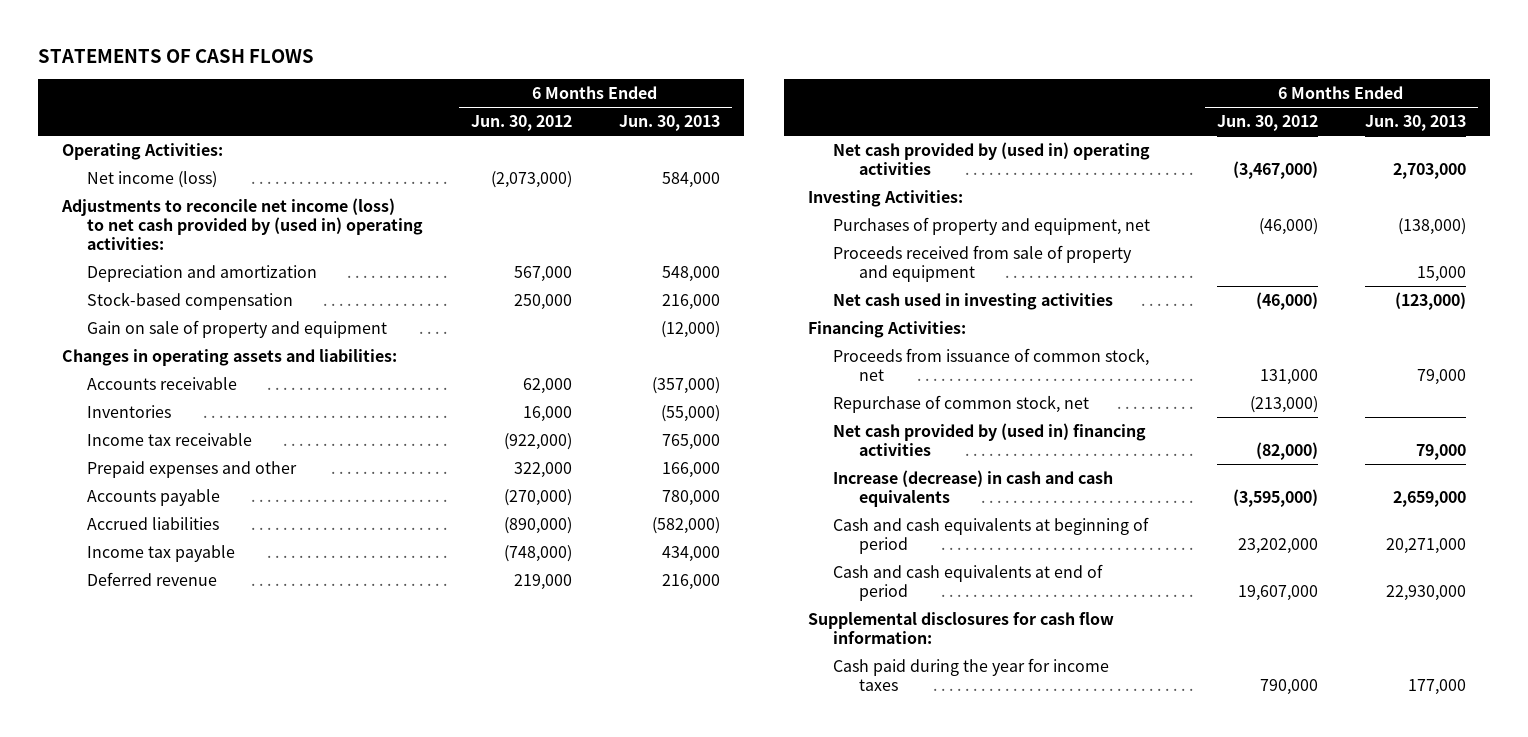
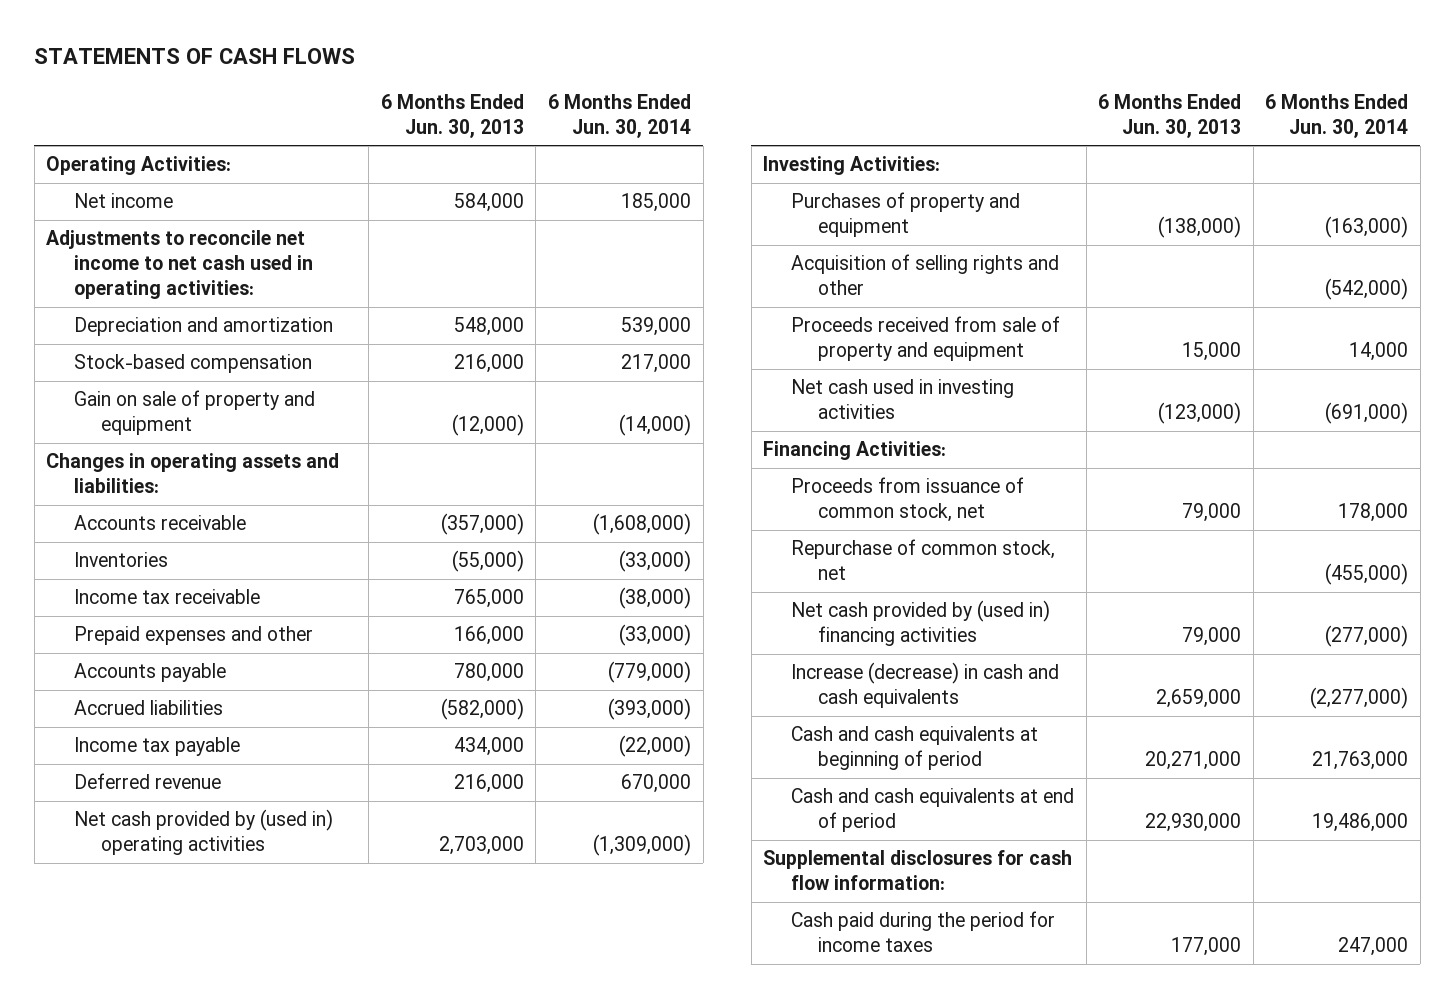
[470,115,572,132] Jun. 30, 2012 -> none
none -> [547,93,691,138] 6 Months Ended Jun. 30, 2014
[87,170,218,188] Net income (loss) -> [73,193,173,209] Net income
[60,197,424,251] Adjustments to reconcile net income (loss) to net cash provided by (used in) operating activities: -> [46,230,313,299] Adjustments to reconcile net income to net cash used in operating activities:
[833,216,1151,235] Purchases of property and equipment, net -> [790,192,1020,238] Purchases of property and equipment
none -> [790,254,1059,296] Acquisition of selling rights and other
[833,657,1110,692] Cash paid during the year for income taxes -> [790,911,1055,953] Cash paid during the period for income taxes

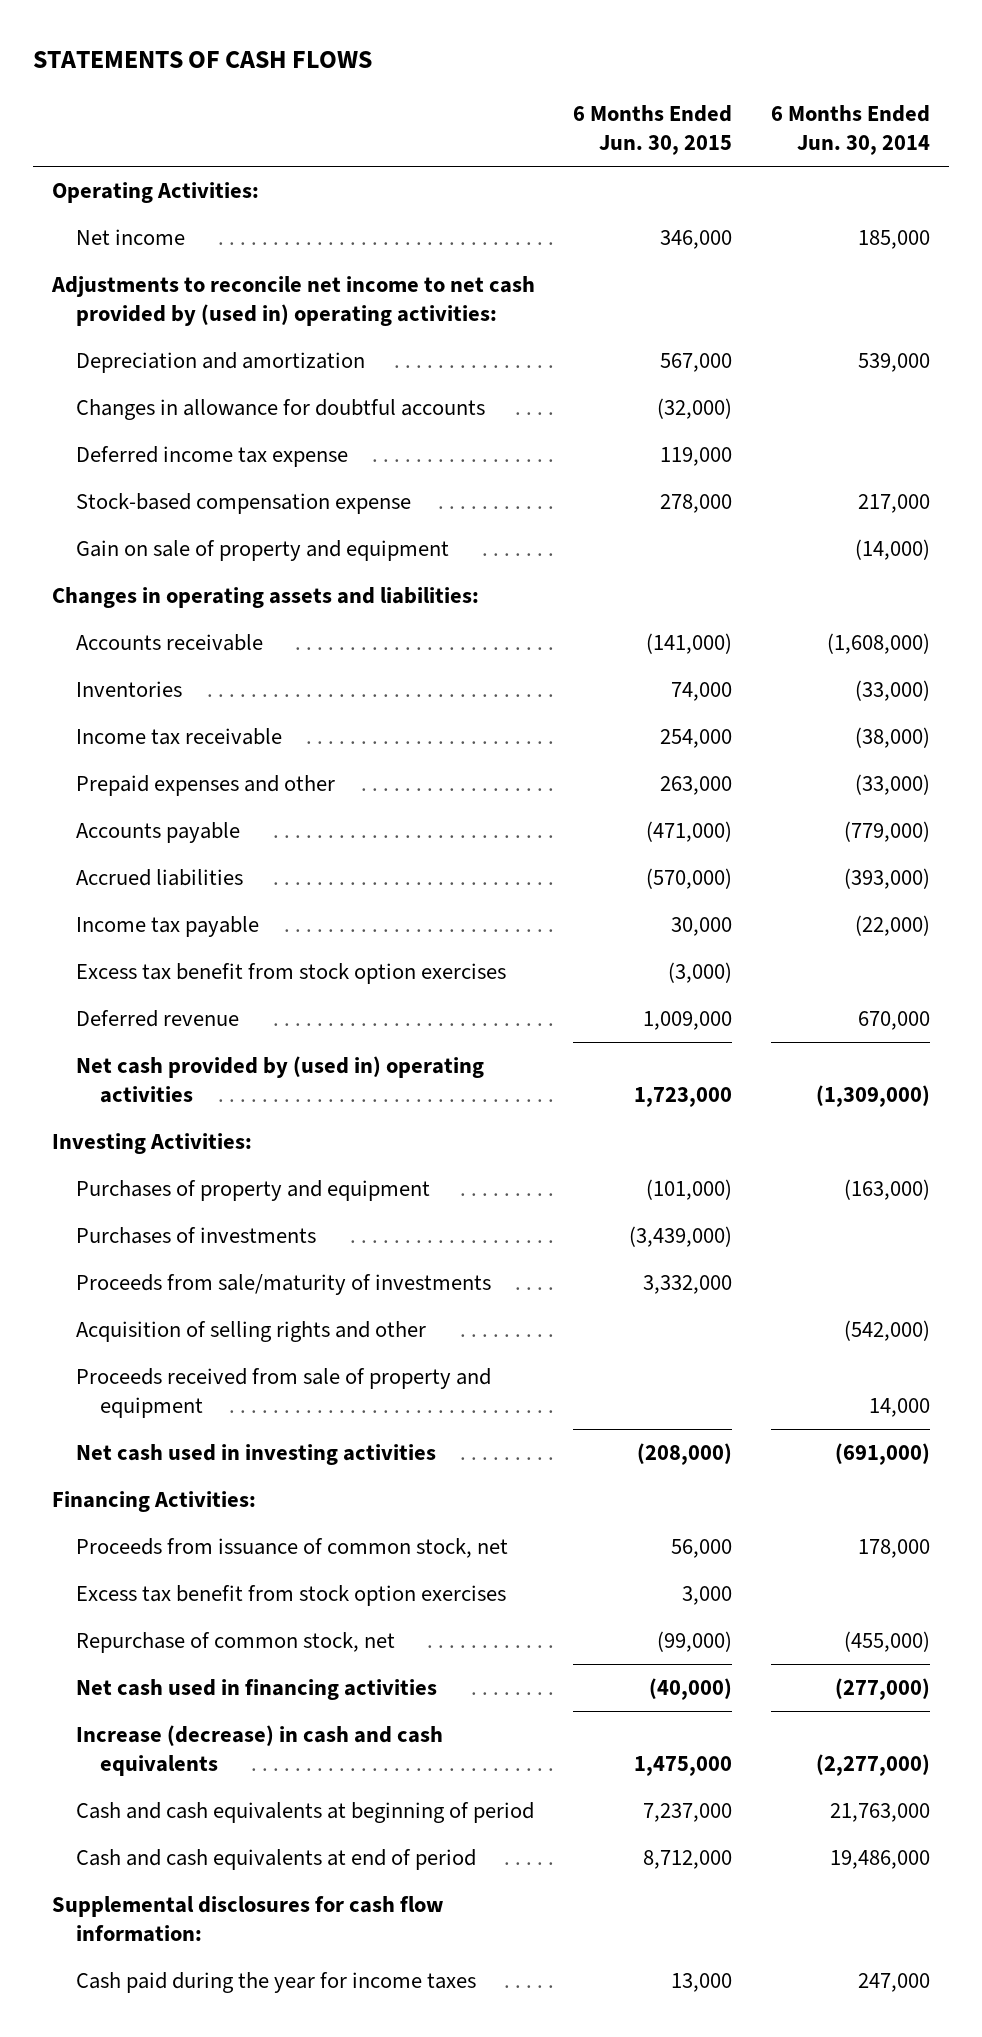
[380,93,524,138] 6 Months Ended Jun. 30, 2013 -> none
none -> [573,105,733,156] 6 Months Ended Jun. 30, 2015
[46,230,313,299] Adjustments to reconcile net income to net cash used in operating activities: -> [50,275,535,326] Adjustments to reconcile net income to net cash provided by (used in) operating activities:
none -> [75,398,485,420] Changes in allowance for doubtful accounts
none -> [75,445,348,467] Deferred income tax expense
[73,354,312,374] Stock-based compensation -> [75,492,411,514] Stock-based compensation expense
none -> [75,962,506,984] Excess tax benefit from stock option exercises
none -> [75,1226,316,1244] Purchases of investments
none -> [75,1273,491,1295] Proceeds from sale/maturity of investments
none -> [75,1584,506,1606] Excess tax benefit from stock option exercises
[790,600,1050,647] Net cash provided by (used in) financing activities -> [75,1678,437,1700] Net cash used in financing activities
[790,911,1055,953] Cash paid during the period for income taxes -> [75,1971,476,1993] Cash paid during the year for income taxes

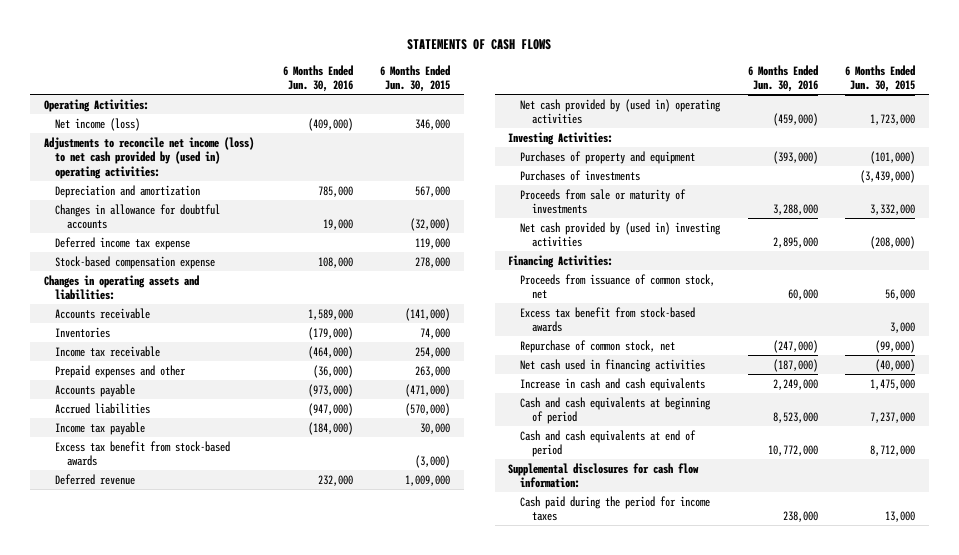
[771,105,931,156] 6 Months Ended Jun. 30, 2014 -> none
none -> [282,64,353,93] 6 Months Ended Jun. 30, 2016
[75,228,185,245] Net income -> [55,117,141,131] Net income (loss)
[50,275,535,326] Adjustments to reconcile net income to net cash provided by (used in) operating activities: -> [43,136,254,179] Adjustments to reconcile net income (loss) to net cash provided by (used in) operating activities:
[75,539,449,561] Gain on sale of property and equipment -> none
[75,962,506,984] Excess tax benefit from stock option exercises -> [55,440,231,467] Excess tax benefit from stock-based awards
[75,1320,426,1342] Acquisition of selling rights and other -> none
[75,1367,491,1418] Proceeds received from sale of property and equipment -> none
[75,1273,491,1295] Proceeds from sale/maturity of investments -> [520,188,687,215] Proceeds from sale or maturity of investments
[75,1443,436,1465] Net cash used in investing activities -> [520,221,722,248] Net cash provided by (used in) investing activities
[75,1584,506,1606] Excess tax benefit from stock option exercises -> [520,306,696,333] Excess tax benefit from stock-based awards
[75,1724,443,1776] Increase (decrease) in cash and cash equivalents -> [520,377,706,391] Increase in cash and cash equivalents
[75,1971,476,1993] Cash paid during the year for income taxes -> [520,495,711,522] Cash paid during the period for income taxes

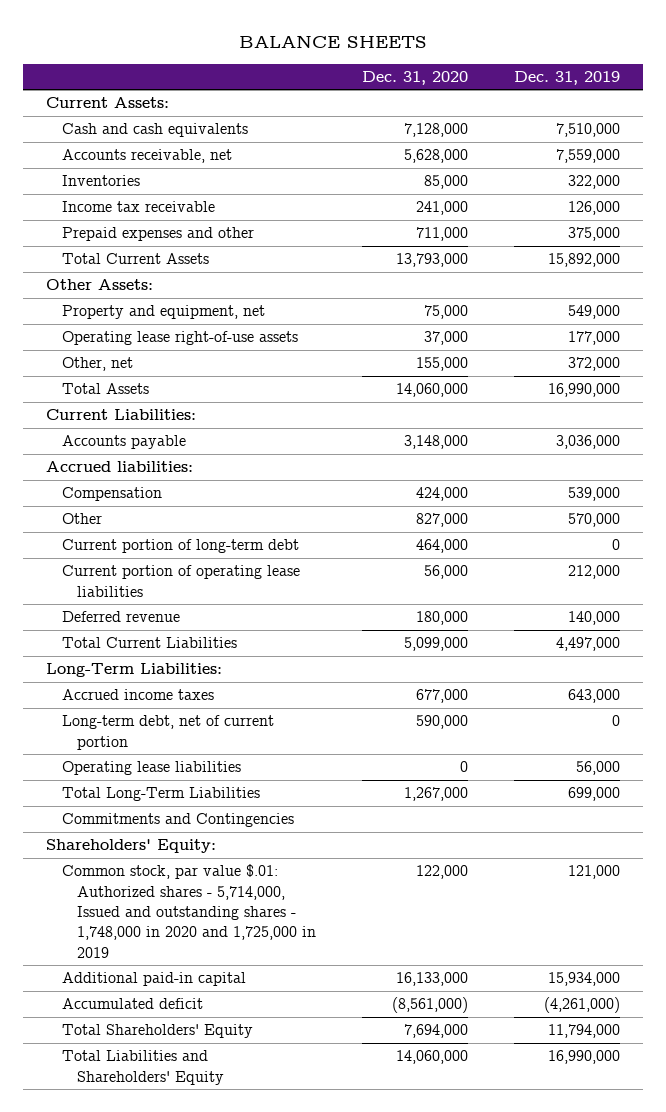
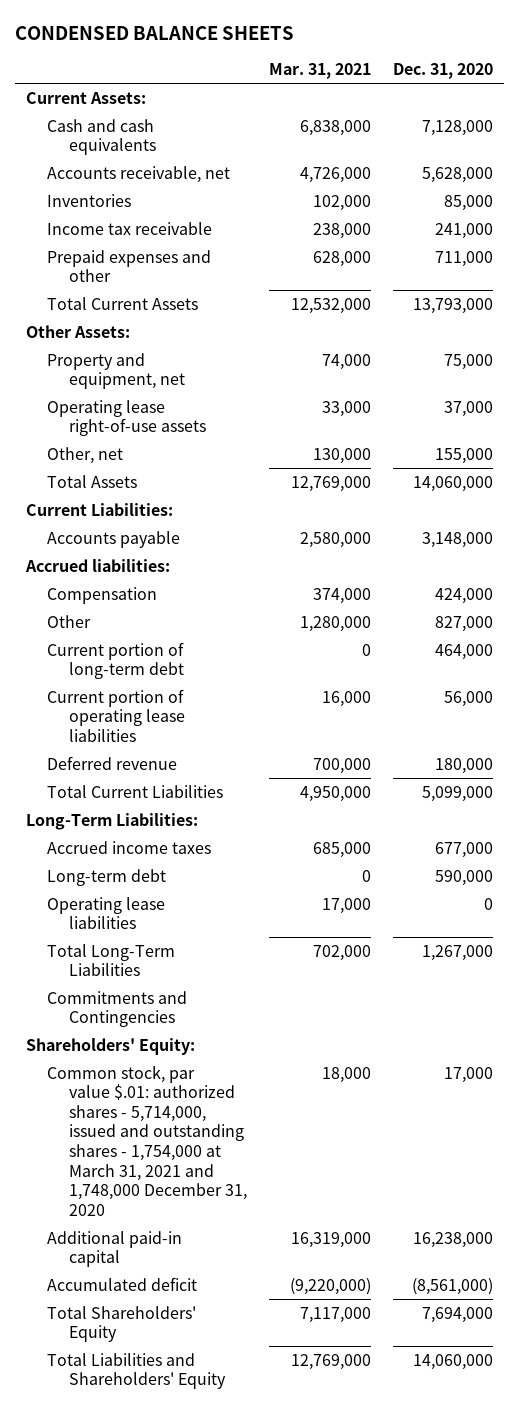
[238,34,427,48] BALANCE SHEETS -> [14,25,294,40] CONDENSED BALANCE SHEETS
[513,70,620,85] Dec. 31, 2019 -> none
none -> [268,63,371,80] Mar. 31, 2021
[61,715,274,750] Long-term debt, net of current portion -> [47,868,167,886] Long-term debt
[61,864,316,958] Common stock, par value $.01: Authorized shares - 5,714,000, Issued and outstanding shares - 1,748,000 in 2020 and 1,725,000 in 2019 -> [47,1064,247,1216] Common stock, par value $.01: authorized shares - 5,714,000, issued and outstanding shares - 1,754,000 at March 31, 2021 and 1,748,000 December 31, 2020
[415,865,468,880] 122,000 -> [443,1066,493,1083] 17,000
[395,972,468,987] 16,133,000 -> [412,1231,493,1248] 16,238,000

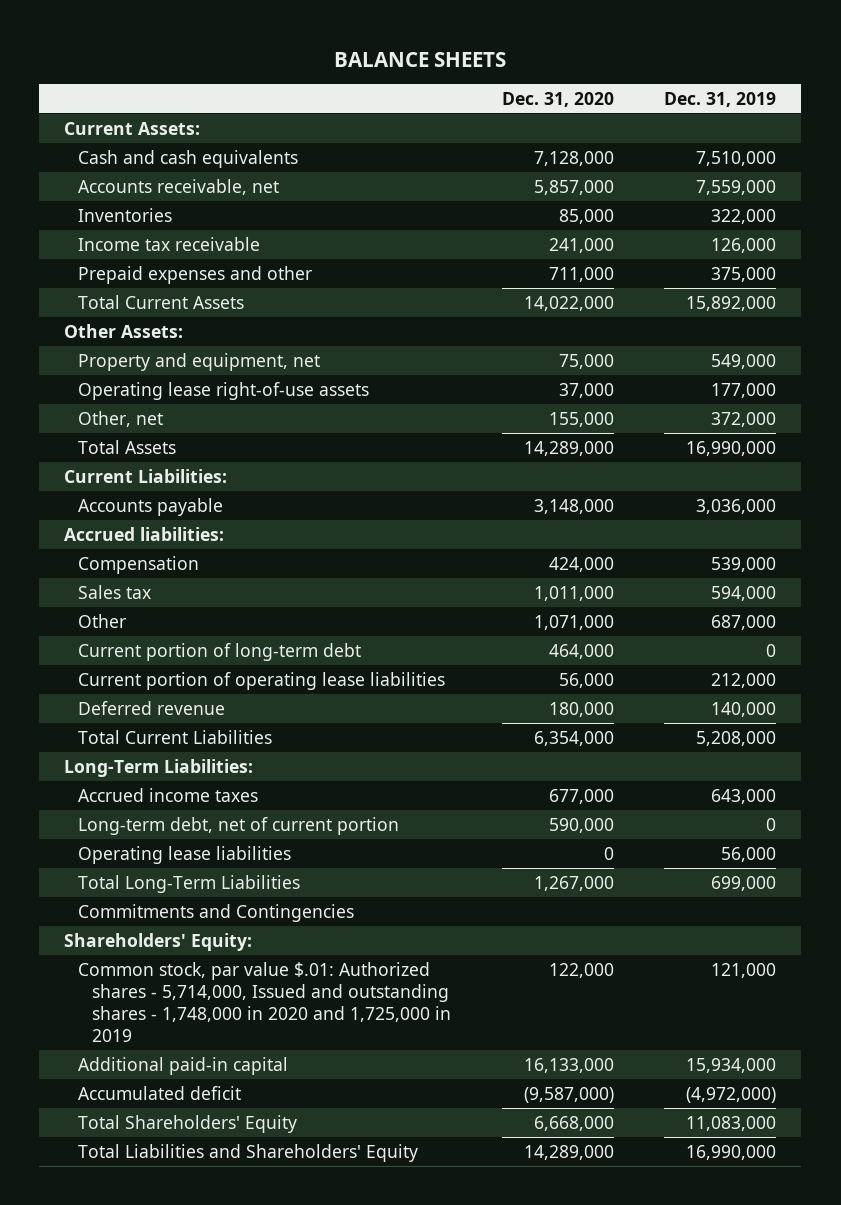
[14,25,294,40] CONDENSED BALANCE SHEETS -> [334,51,507,67] BALANCE SHEETS
[268,63,371,80] Mar. 31, 2021 -> none
none -> [664,91,777,107] Dec. 31, 2019
[421,166,493,183] 5,628,000 -> [533,179,614,195] 5,857,000
[412,297,493,314] 13,793,000 -> [523,295,614,311] 14,022,000
[412,475,493,492] 14,060,000 -> [523,440,614,456] 14,289,000
none -> [78,584,152,599] Sales tax
[434,615,493,632] 827,000 -> [533,614,614,630] 1,071,000
[421,785,493,802] 5,099,000 -> [533,730,614,746] 6,354,000
[47,868,167,886] Long-term debt -> [78,816,400,835] Long-term debt, net of current portion
[47,1064,247,1216] Common stock, par value $.01: authorized shares - 5,714,000, issued and outstanding shares - 1,754,000 at March 31, 2021 and 1,748,000 December 31, 2020 -> [78,961,452,1042] Common stock, par value $.01: Authorized shares - 5,714,000, Issued and outstanding shares - 1,748,000 in 2020 and 1,725,000 in 2019
[443,1066,493,1083] 17,000 -> [548,962,614,978] 122,000
[412,1231,493,1248] 16,238,000 -> [523,1057,614,1073] 16,133,000
[411,1277,493,1295] (8,561,000) -> [523,1086,614,1103] (9,587,000)
[421,1306,493,1323] 7,694,000 -> [533,1115,614,1131] 6,668,000
[412,1353,493,1370] 14,060,000 -> [523,1144,614,1160] 14,289,000

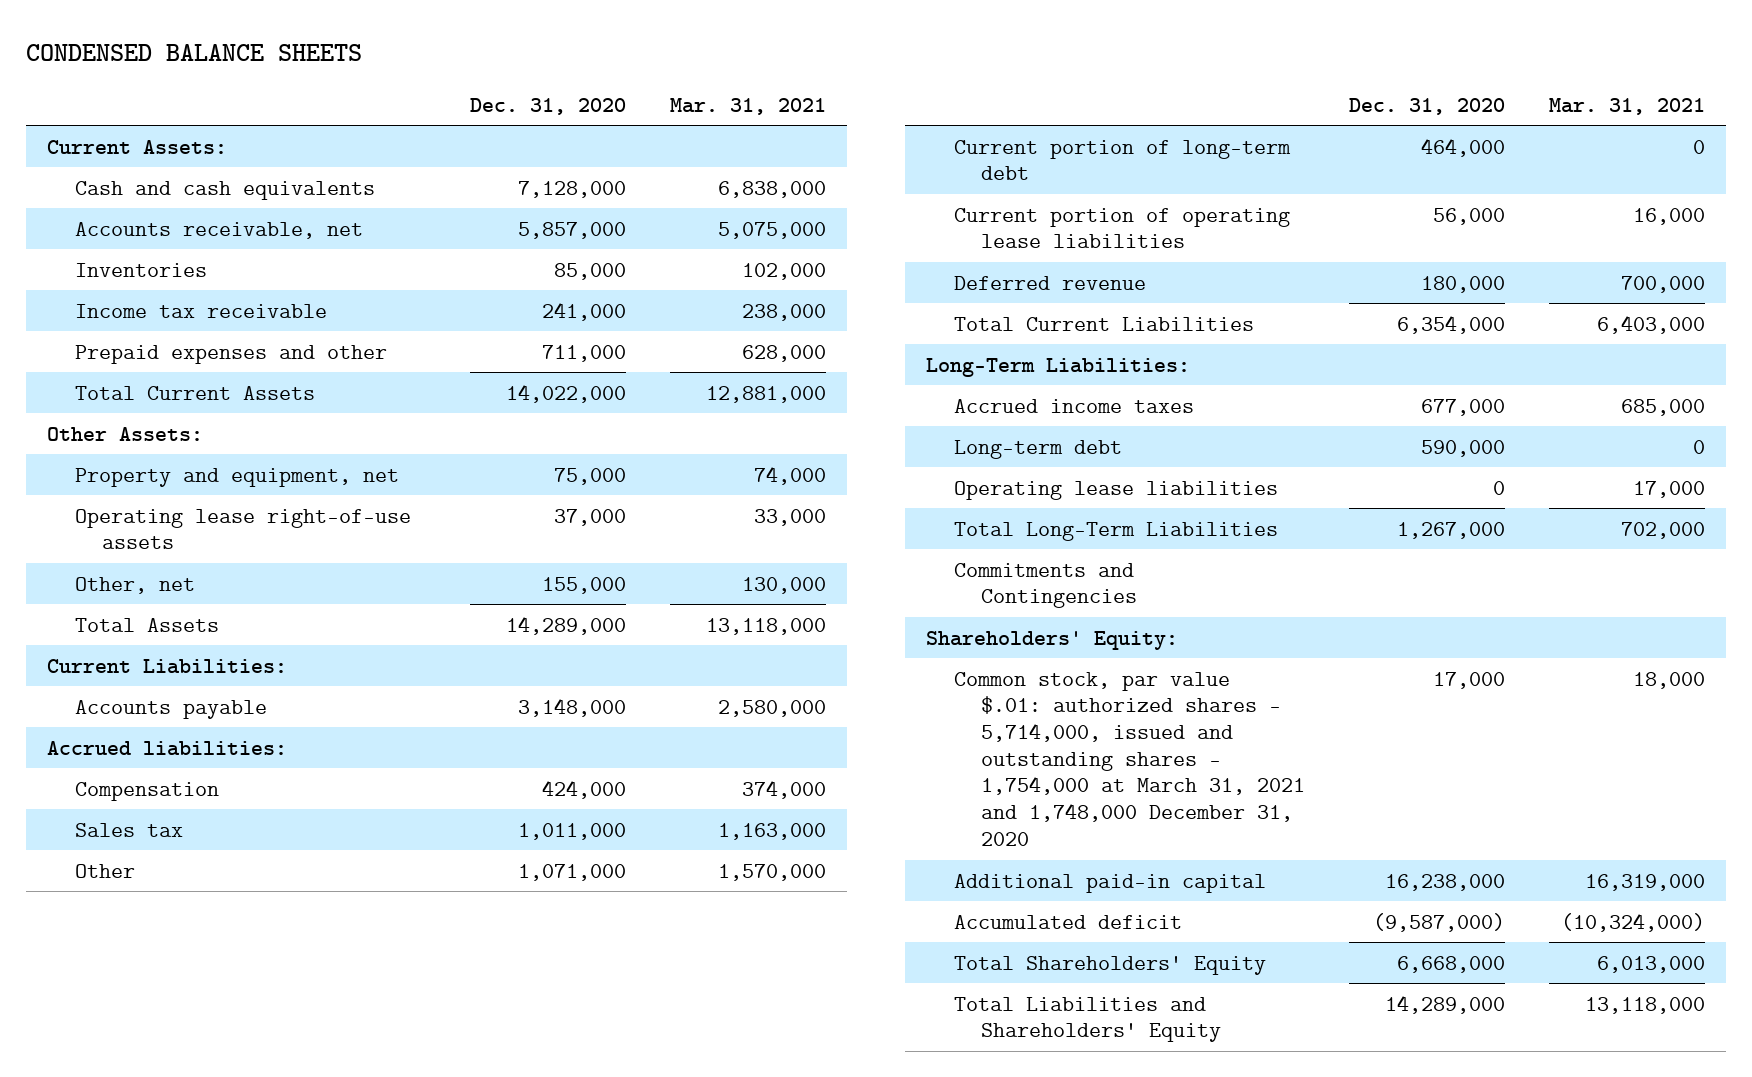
[334,51,507,67] BALANCE SHEETS -> [25,44,362,62] CONDENSED BALANCE SHEETS
[664,91,777,107] Dec. 31, 2019 -> none
none -> [669,97,826,115] Mar. 31, 2021
[78,816,400,835] Long-term debt, net of current portion -> [953,439,1122,459] Long-term debt
[78,961,452,1042] Common stock, par value $.01: Authorized shares - 5,714,000, Issued and outstanding shares - 1,748,000 in 2020 and 1,725,000 in 2019 -> [953,671,1306,846] Common stock, par value $.01: authorized shares - 5,714,000, issued and outstanding shares - 1,754,000 at March 31, 2021 and 1,748,000 December 31, 2020
[548,962,614,978] 122,000 -> [1432,671,1505,689] 17,000
[523,1057,614,1073] 16,133,000 -> [1384,873,1505,891] 16,238,000

